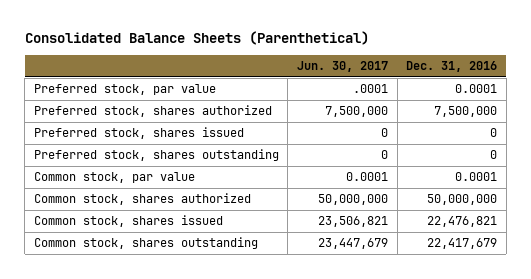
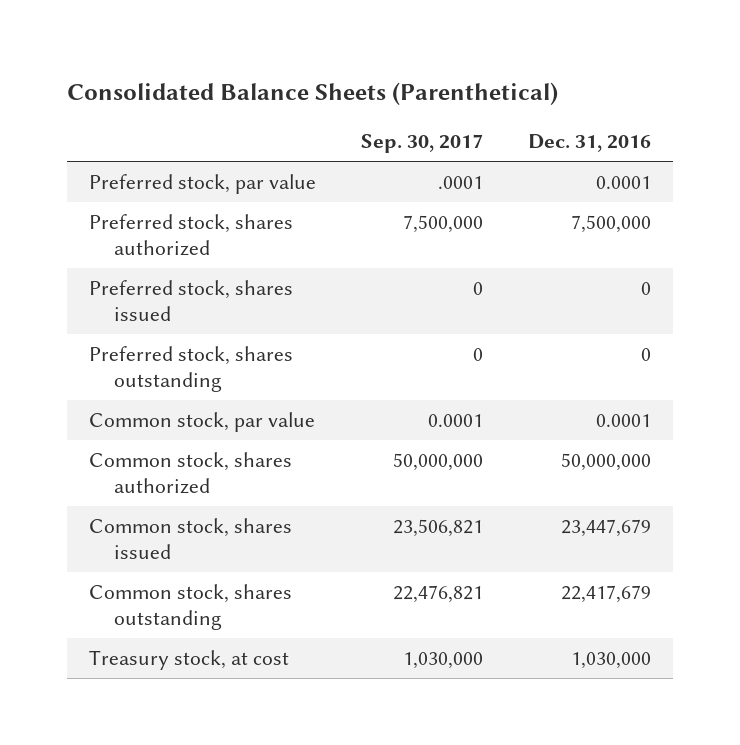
[297,60,389,72] Jun. 30, 2017 -> none
none -> [360,134,483,154] Sep. 30, 2017
[427,216,498,228] 22,476,821 -> [560,518,651,537] 23,447,679
none -> [89,649,290,670] Treasury stock, at cost

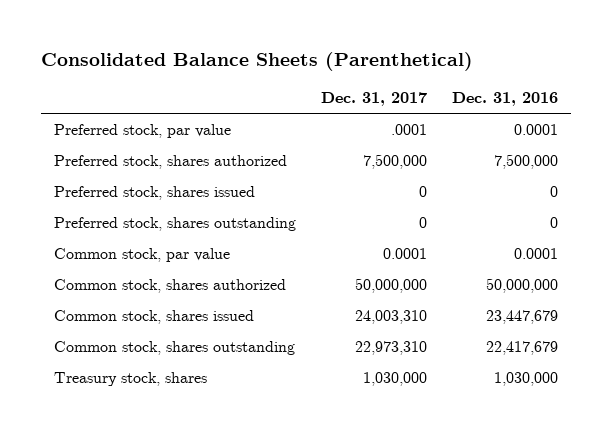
[360,134,483,154] Sep. 30, 2017 -> none
none -> [320,92,427,107] Dec. 31, 2017
[89,649,290,670] Treasury stock, at cost -> [53,372,207,387] Treasury stock, shares

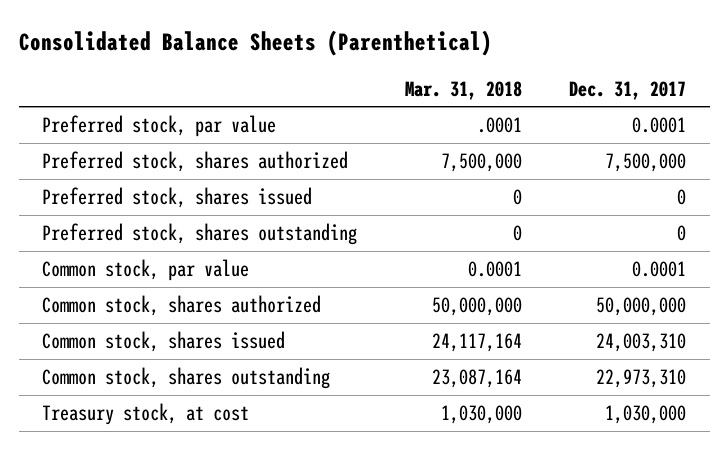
[452,92,559,107] Dec. 31, 2016 -> none
none -> [404,80,522,100] Mar. 31, 2018
[390,124,427,136] .0001 -> [632,117,687,134] 0.0001
[53,372,207,387] Treasury stock, shares -> [42,403,250,426] Treasury stock, at cost

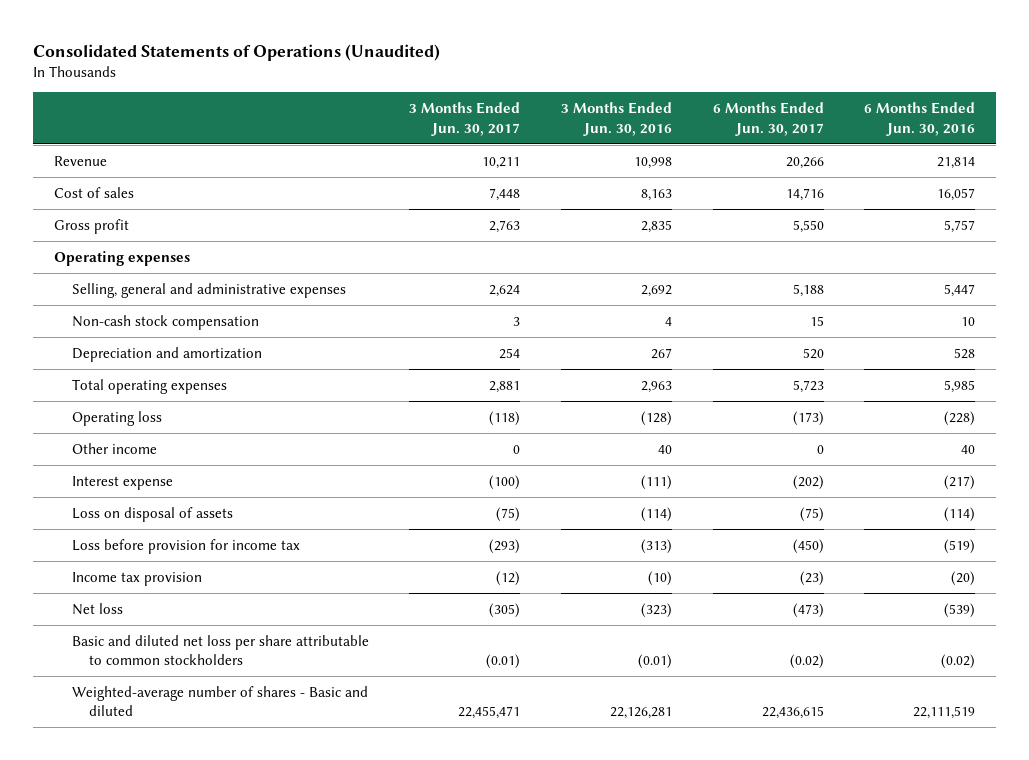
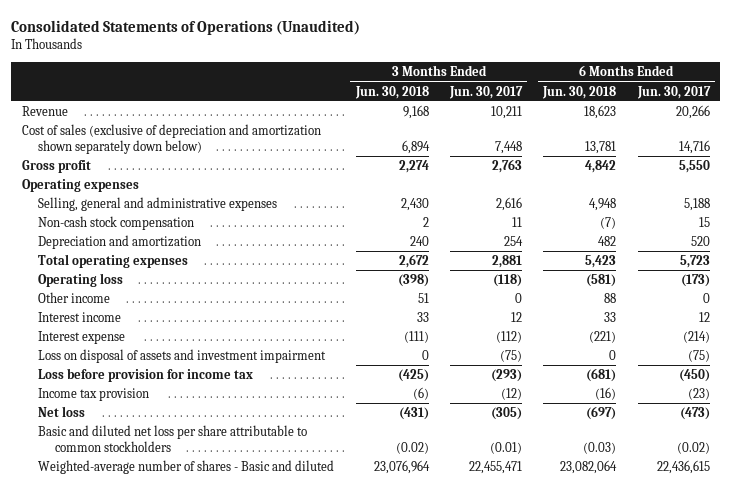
[560,102,672,136] 3 Months Ended Jun. 30, 2016 -> none
[864,102,976,136] 6 Months Ended Jun. 30, 2016 -> none
none -> [354,85,429,99] Jun. 30, 2018
none -> [542,85,617,99] Jun. 30, 2018
[53,186,134,198] Cost of sales -> [21,124,321,154] Cost of sales (exclusive of depreciation and amortization shown separately down below)
[489,284,521,297] 2,624 -> [496,197,523,212] 2,616
[513,316,521,326] 3 -> [512,217,523,228] 11
none -> [38,312,122,323] Interest income
[489,474,521,490] (100) -> [496,331,523,344] (112)
[792,474,824,490] (202) -> [682,331,710,344] (214)
[71,506,233,522] Loss on disposal of assets -> [38,349,327,364] Loss on disposal of assets and investment impairment

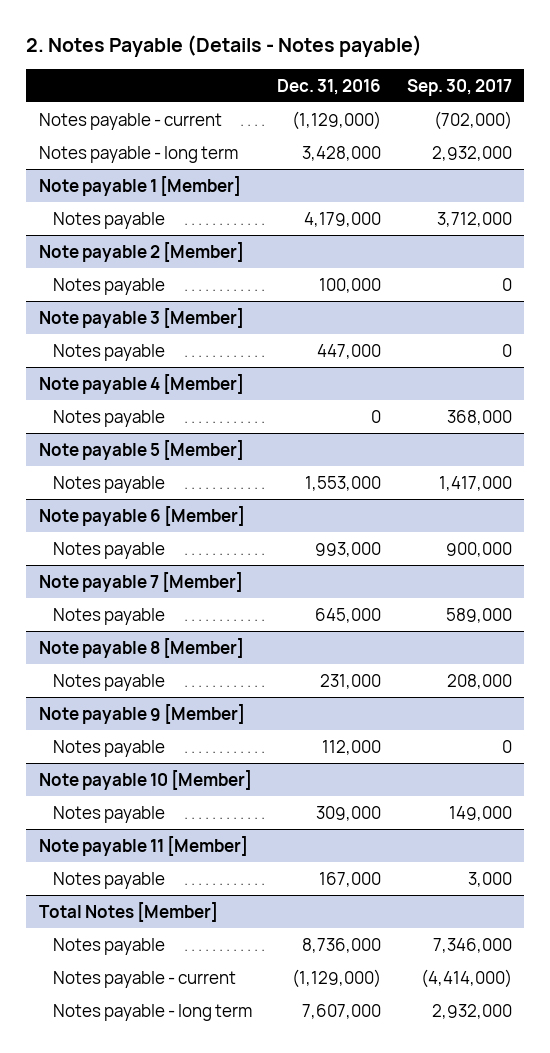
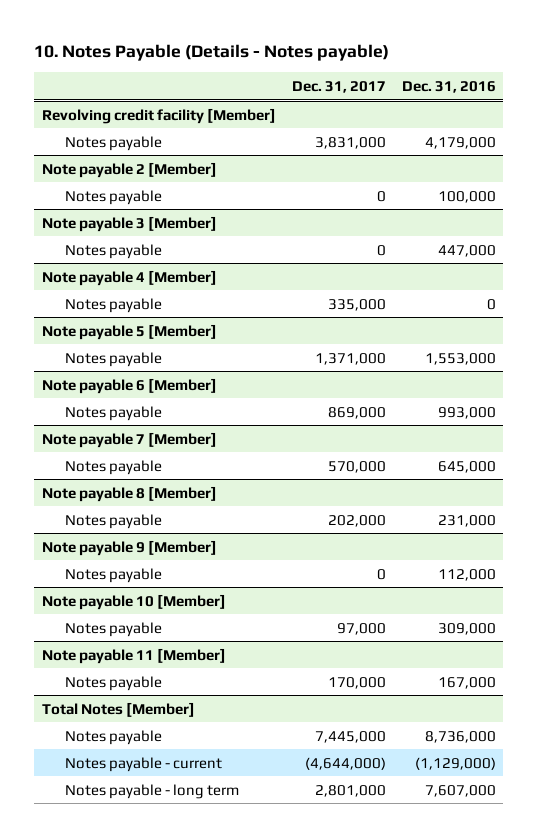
[26,35,423,58] 2. Notes Payable (Details - Notes payable) -> [34,44,390,62] 10. Notes Payable (Details - Notes payable)
[406,78,512,96] Sep. 30, 2017 -> none
none -> [291,80,386,93] Dec. 31, 2017
[38,112,222,130] Notes payable - current -> none
[38,145,238,163] Notes payable - long term -> none
[38,175,241,196] Note payable 1 [Member] -> [41,107,276,124] Revolving credit facility [Member]

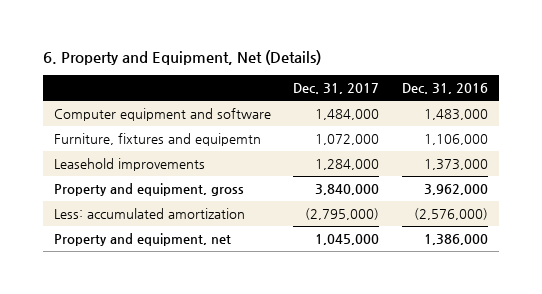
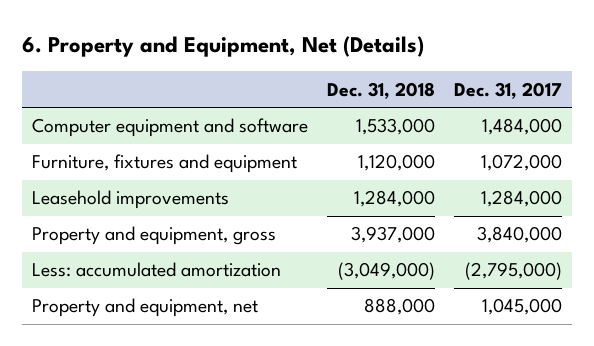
[401,82,488,94] Dec. 31, 2016 -> none
none -> [326,81,435,99] Dec. 31, 2018
[54,133,262,147] Furniture, fixtures and equipemtn -> [31,154,297,174] Furniture, fixtures and equipment

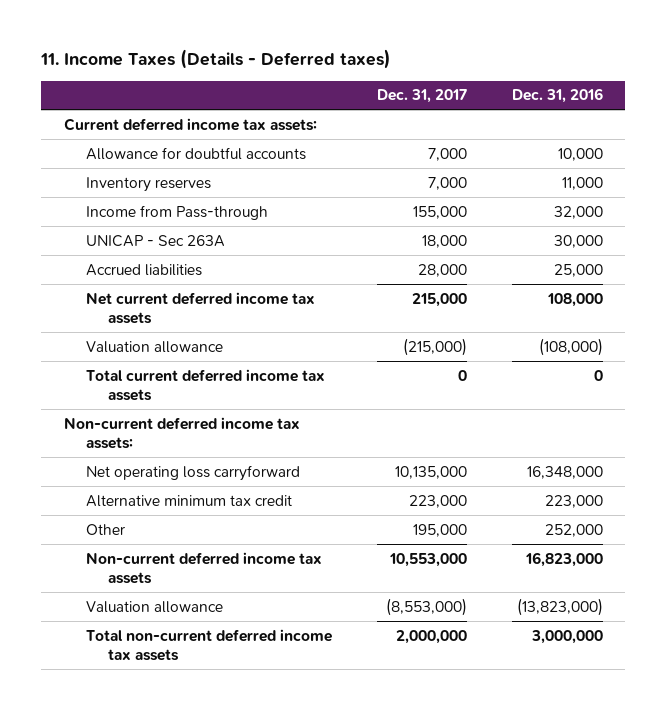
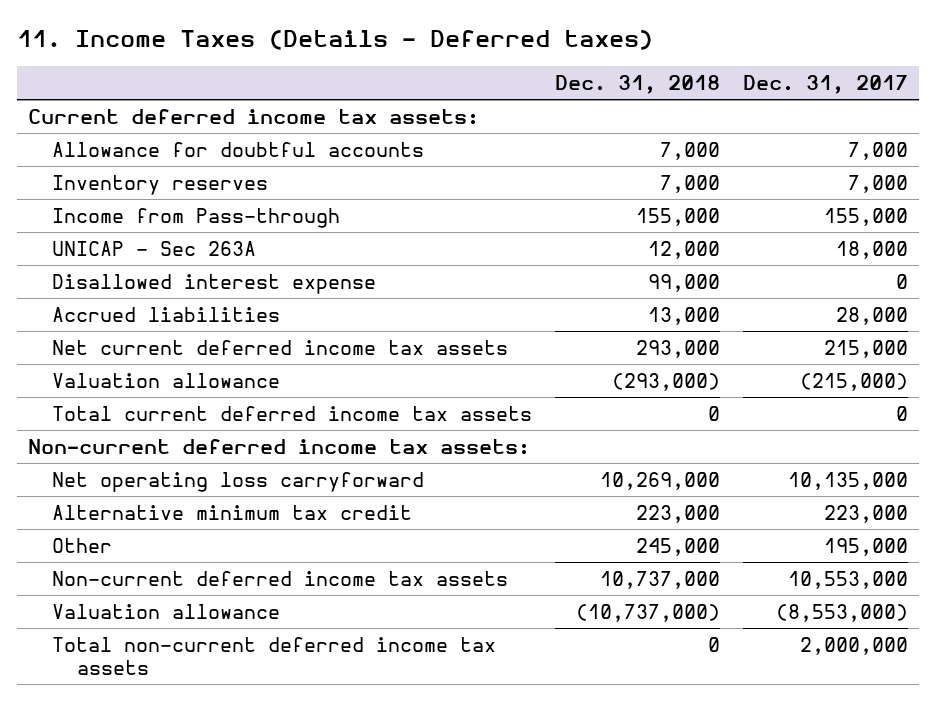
[511,88,603,104] Dec. 31, 2016 -> none
none -> [555,75,721,95] Dec. 31, 2018
none -> [52,273,377,294] Disallowed interest expense

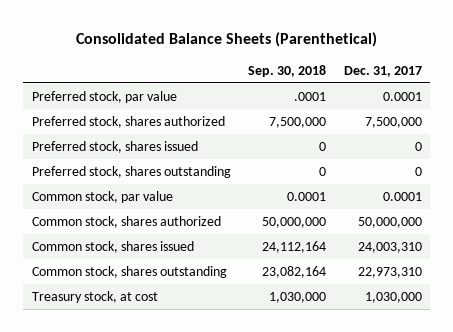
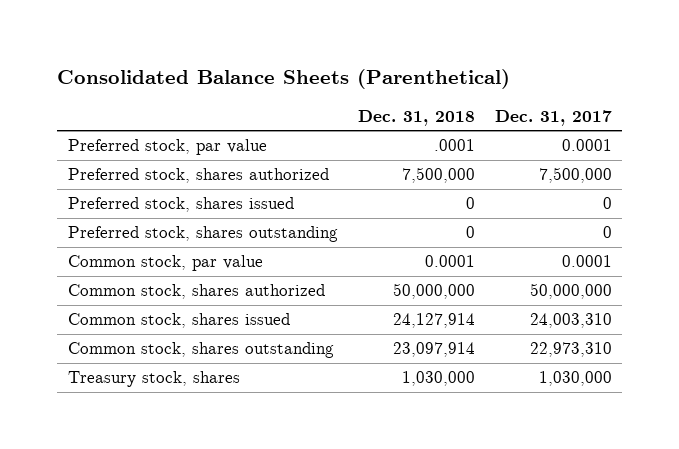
[248,64,327,77] Sep. 30, 2018 -> none
none -> [357,109,475,126] Dec. 31, 2018
[31,290,158,303] Treasury stock, at cost -> [67,371,240,388] Treasury stock, shares

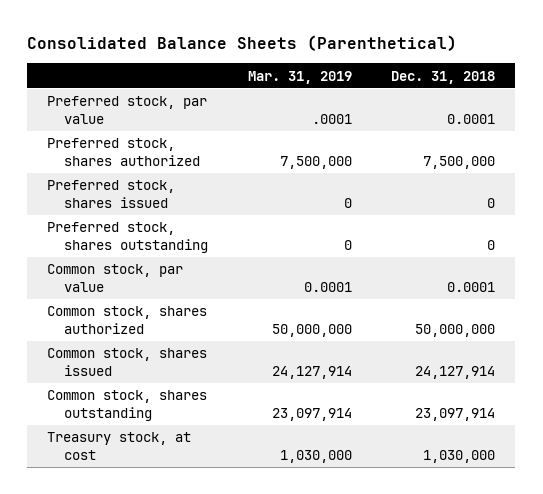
[494,109,612,126] Dec. 31, 2017 -> none
none -> [247,70,352,84] Mar. 31, 2019
[433,139,475,152] .0001 -> [447,114,496,125] 0.0001
[67,371,240,388] Treasury stock, shares -> [47,432,192,461] Treasury stock, at cost

